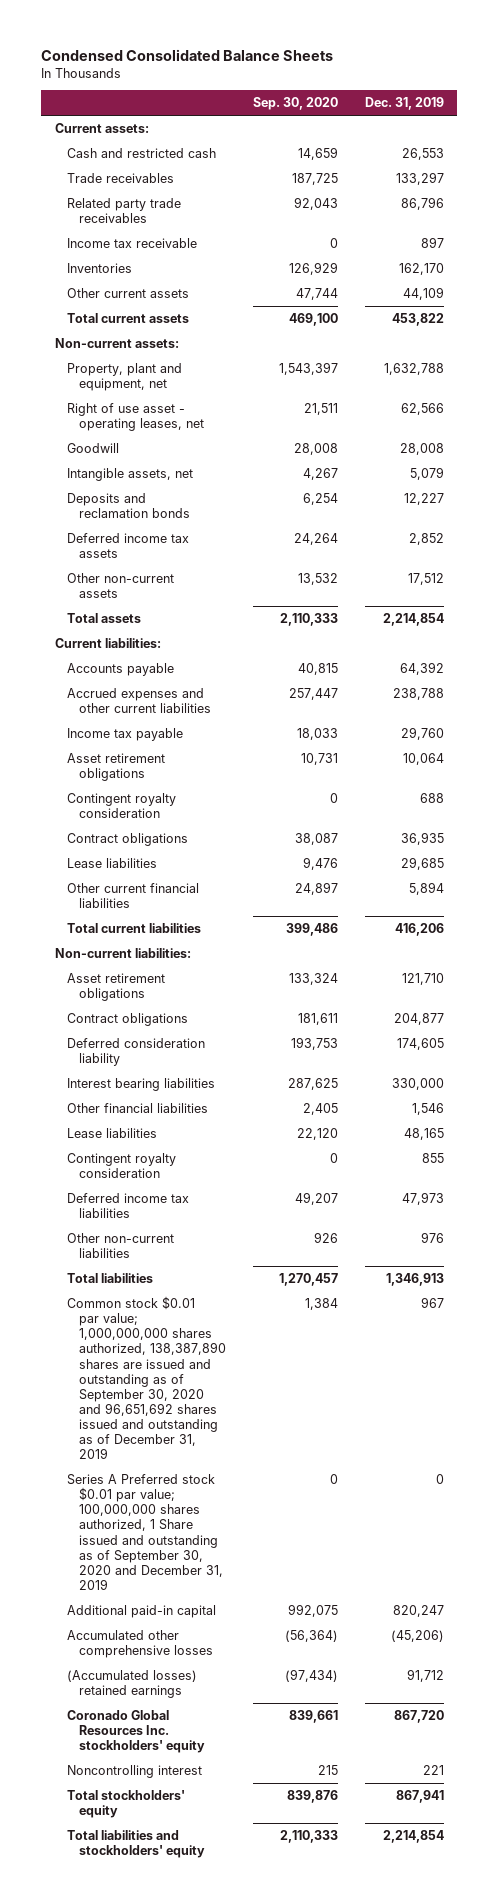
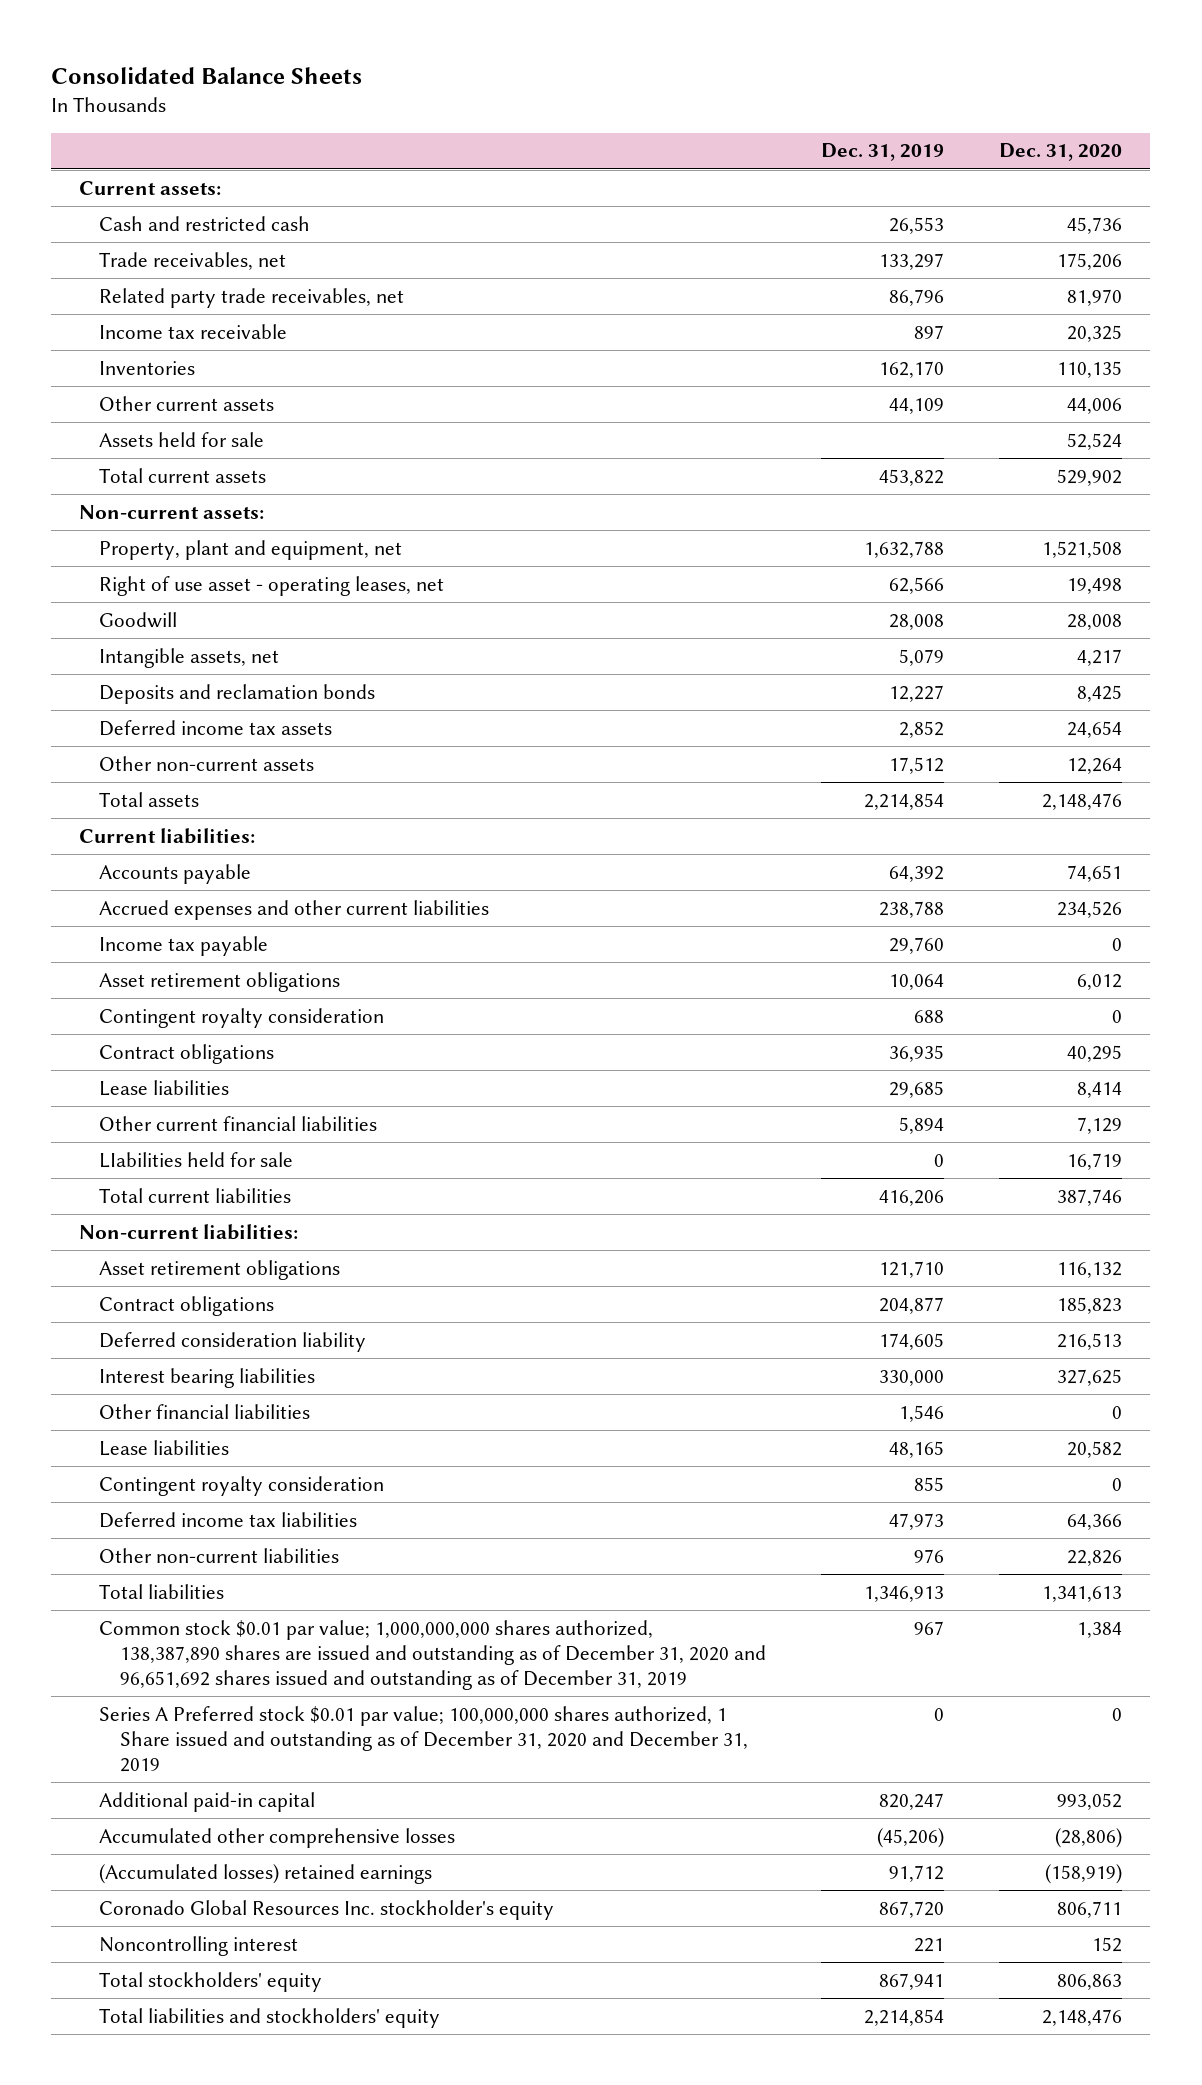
[41,48,334,61] Condensed Consolidated Balance Sheets -> [51,66,363,84] Consolidated Balance Sheets
[253,97,339,111] Sep. 30, 2020 -> none
none -> [999,143,1123,162] Dec. 31, 2020
[66,173,174,184] Trade receivables -> [99,251,287,270] Trade receivables, net
[66,198,181,224] Related party trade receivables -> [99,287,405,308] Related party trade receivables, net
none -> [99,431,265,447] Assets held for sale
none -> [99,1151,294,1168] LIabilities held for sale
[66,1296,227,1460] Common stock $0.01 par value; 1,000,000,000 shares authorized, 138,387,890 shares are issued and outstanding as of September 30, 2020 and 96,651,692 shares issued and outstanding as of December 31, 2019 -> [99,1619,766,1690] Common stock $0.01 par value; 1,000,000,000 shares authorized, 138,387,890 shares are issued and outstanding as of December 31, 2020 and 96,651,692 shares issued and outstanding as of December 31, 2019
[66,1474,224,1590] Series A Preferred stock $0.01 par value; 100,000,000 shares authorized, 1 Share issued and outstanding as of September 30, 2020 and December 31, 2019 -> [99,1705,748,1772] Series A Preferred stock $0.01 par value; 100,000,000 shares authorized, 1 Share issued and outstanding as of December 31, 2020 and December 31, 2019
[66,1710,206,1754] Coronado Global Resources Inc. stockholders' equity -> [99,1899,555,1920] Coronado Global Resources Inc. stockholder's equity

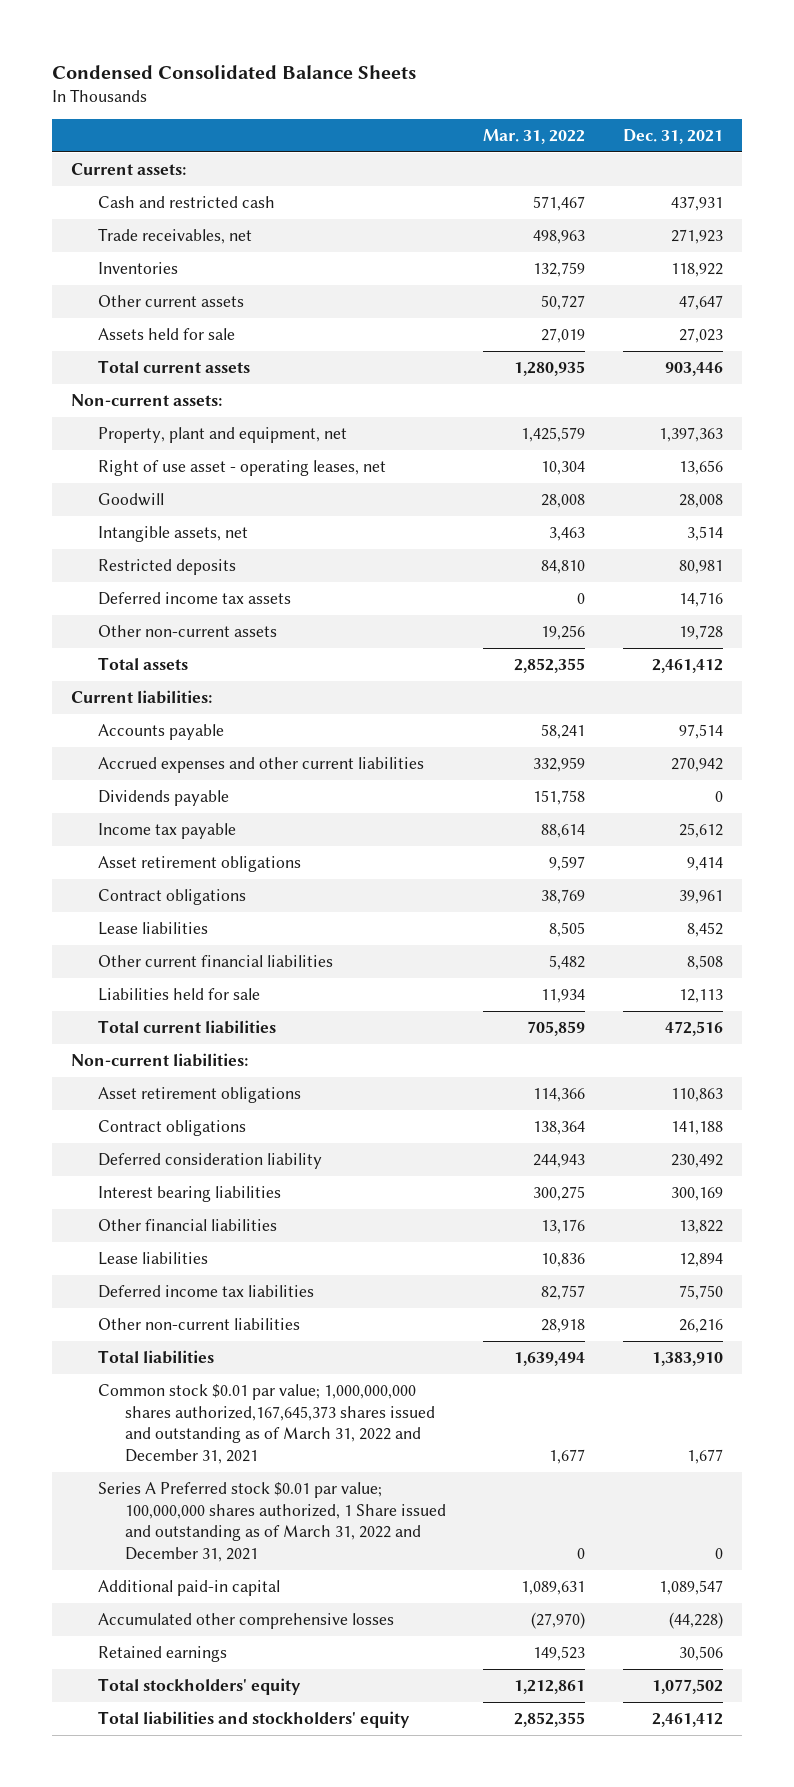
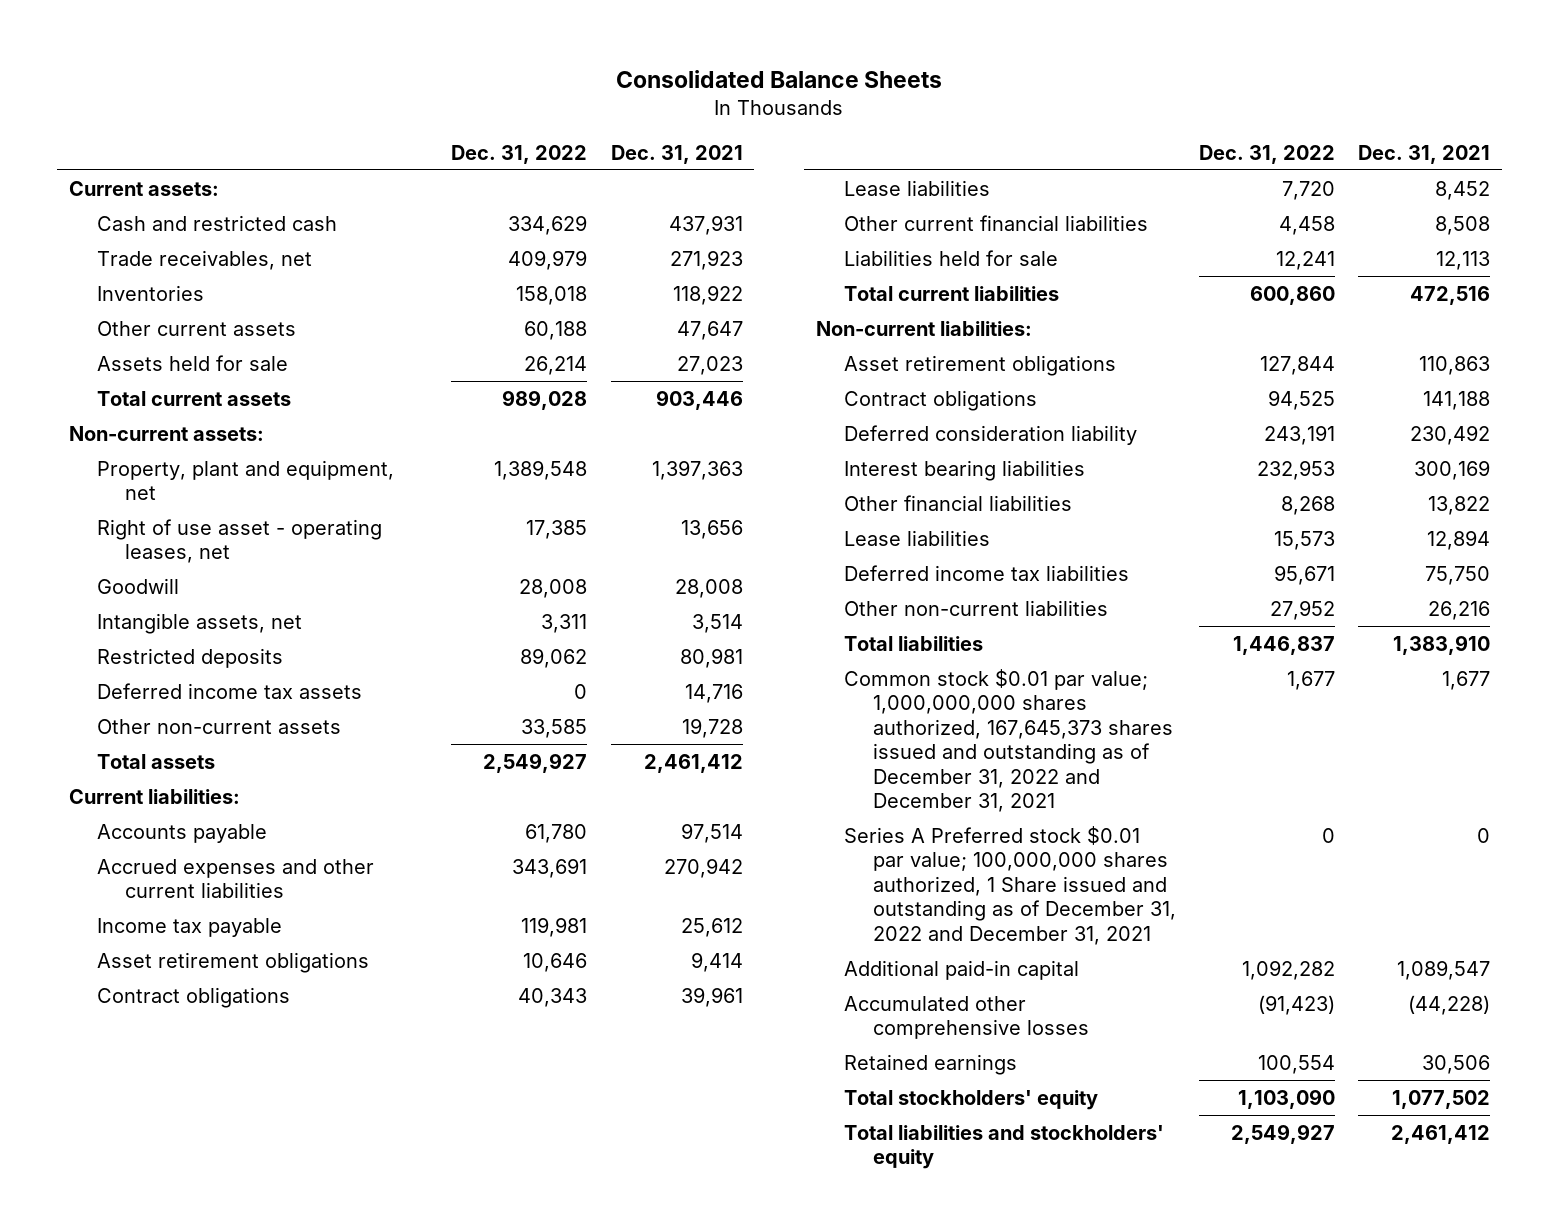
[51,64,416,79] Condensed Consolidated Balance Sheets -> [616,69,943,88] Consolidated Balance Sheets
[483,129,586,145] Mar. 31, 2022 -> none
none -> [451,144,588,164] Dec. 31, 2022
[97,789,229,806] Dividends payable -> none
[97,1383,435,1464] Common stock $0.01 par value; 1,000,000,000 shares authorized,167,645,373 shares issued and outstanding as of March 31, 2022 and December 31, 2021 -> [844,668,1173,813] Common stock $0.01 par value; 1,000,000,000 shares authorized, 167,645,373 shares issued and outstanding as of December 31, 2022 and December 31, 2021
[97,1481,446,1562] Series A Preferred stock $0.01 par value; 100,000,000 shares authorized, 1 Share issued and outstanding as of March 31, 2022 and December 31, 2021 -> [844,825,1176,945] Series A Preferred stock $0.01 par value; 100,000,000 shares authorized, 1 Share issued and outstanding as of December 31, 2022 and December 31, 2021

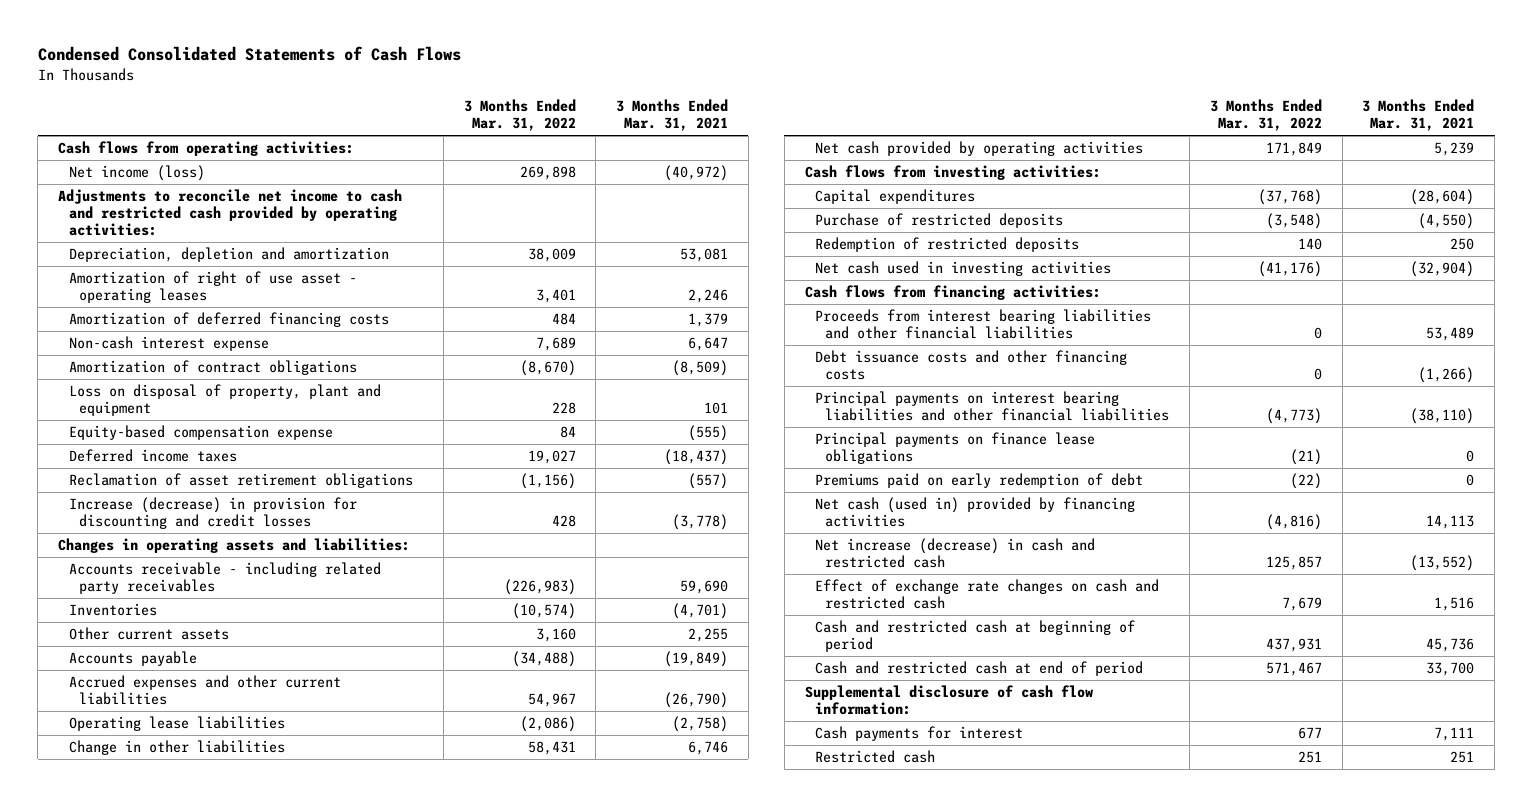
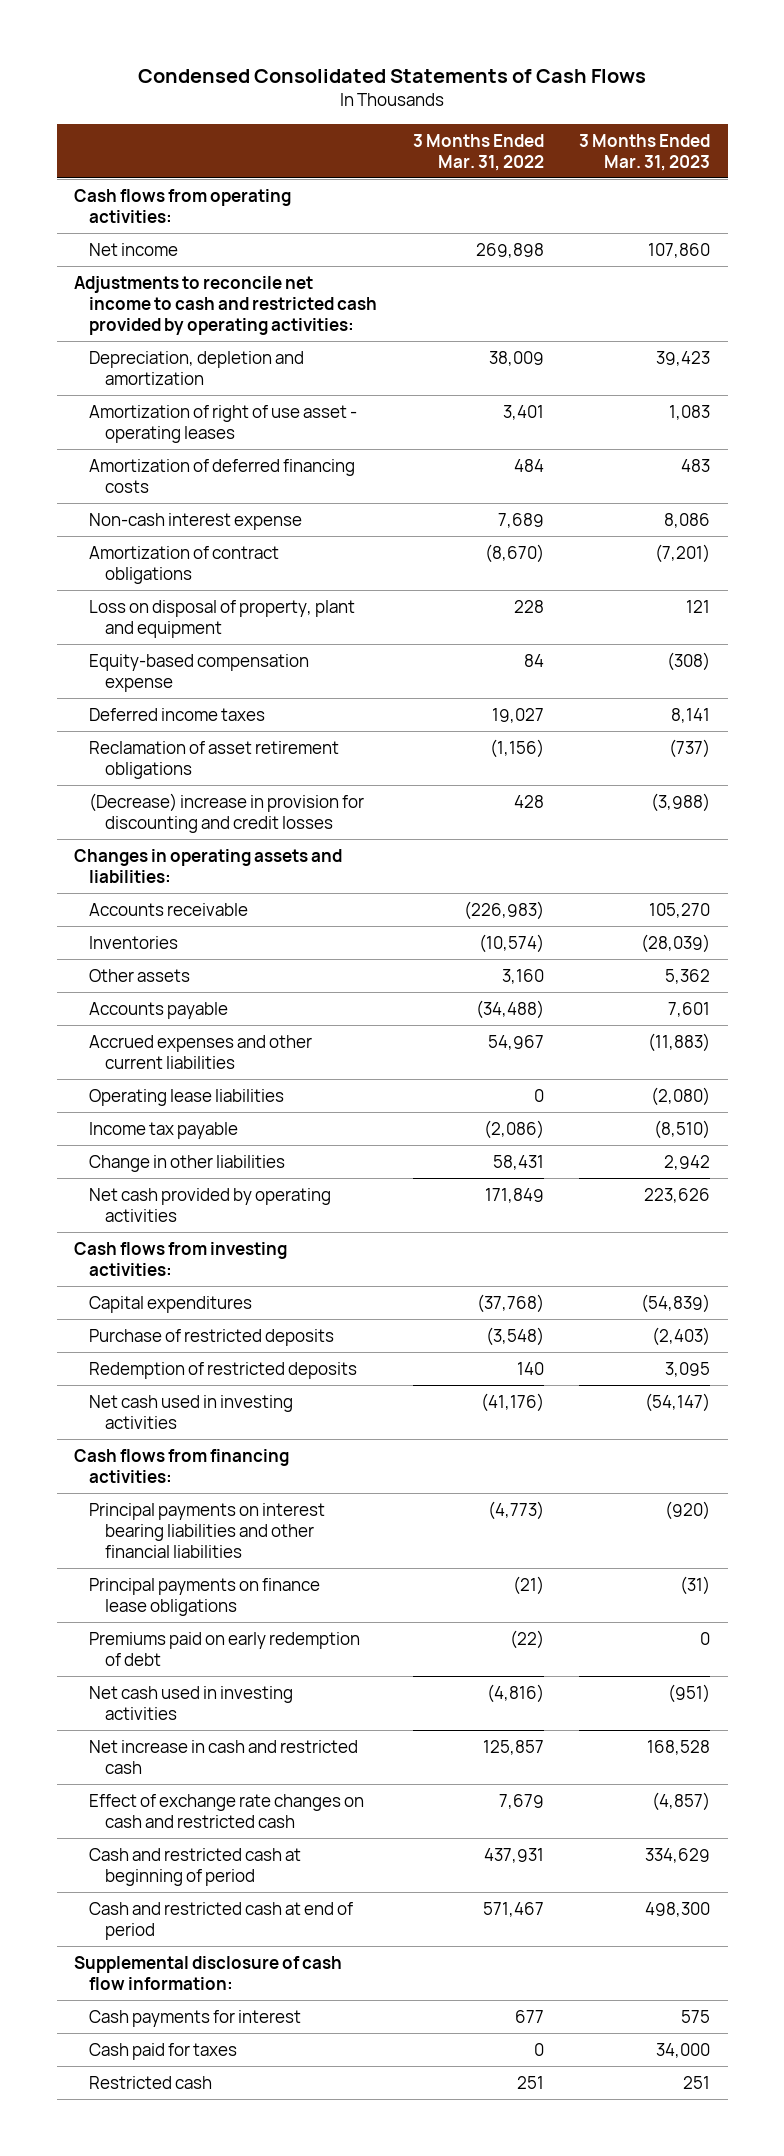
[616,99,729,132] 3 Months Ended Mar. 31, 2021 -> none
none -> [579,133,711,171] 3 Months Ended Mar. 31, 2023
[68,165,205,182] Net income (loss) -> [89,242,179,256] Net income
[68,497,357,530] Increase (decrease) in provision for discounting and credit losses -> [89,792,365,833] (Decrease) increase in provision for discounting and credit losses
[68,562,381,595] Accounts receivable - including related party receivables -> [89,902,249,916] Accounts receivable
[68,627,229,641] Other current assets -> [89,968,191,982] Other assets
[519,716,576,733] (2,086) -> [533,1088,544,1102] 0
none -> [89,1121,239,1139] Income tax payable
[815,309,1152,340] Proceeds from interest bearing liabilities and other financial liabilities -> none
[815,350,1128,381] Debt issuance costs and other financing costs -> none
[815,497,1136,528] Net cash (used in) provided by financing activities -> [89,1685,294,1720] Net cash used in investing activities
[815,538,1096,569] Net increase (decrease) in cash and restricted cash -> [89,1739,359,1774] Net increase in cash and restricted cash
none -> [89,2042,238,2060] Cash paid for taxes

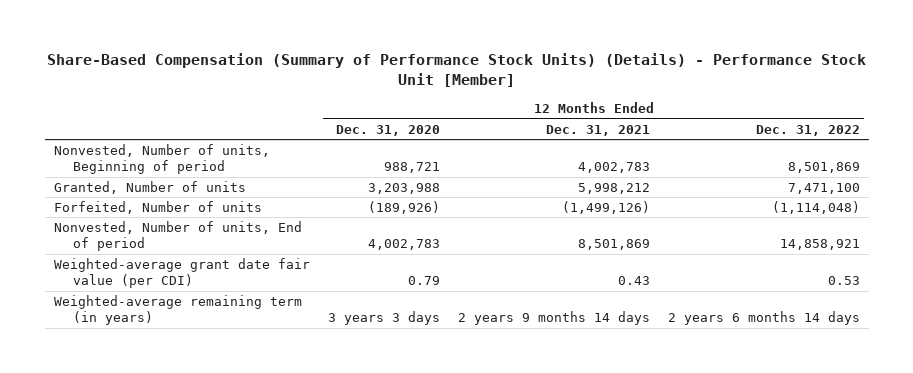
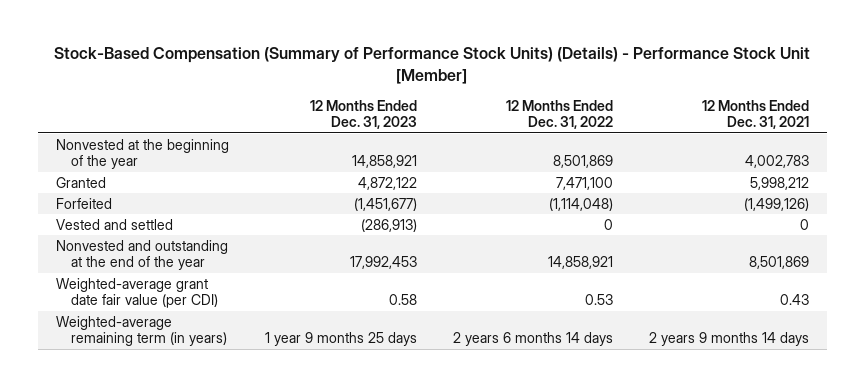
[46,52,866,88] Share-Based Compensation (Summary of Performance Stock Units) (Details) - Performance Stock Unit [Member] -> [54,47,811,85] Stock-Based Compensation (Summary of Performance Stock Units) (Details) - Performance Stock Unit [Member]
[335,124,440,136] Dec. 31, 2020 -> none
none -> [309,99,417,130] 12 Months Ended Dec. 31, 2023
[53,144,270,175] Nonvested, Number of units, Beginning of period -> [55,138,229,170] Nonvested at the beginning of the year
[53,181,246,195] Granted, Number of units -> [55,176,106,188] Granted
[53,201,262,215] Forfeited, Number of units -> [55,197,112,209] Forfeited
none -> [55,218,173,230] Vested and settled
[53,221,302,252] Nonvested, Number of units, End of period -> [55,239,228,271] Nonvested and outstanding at the end of the year

